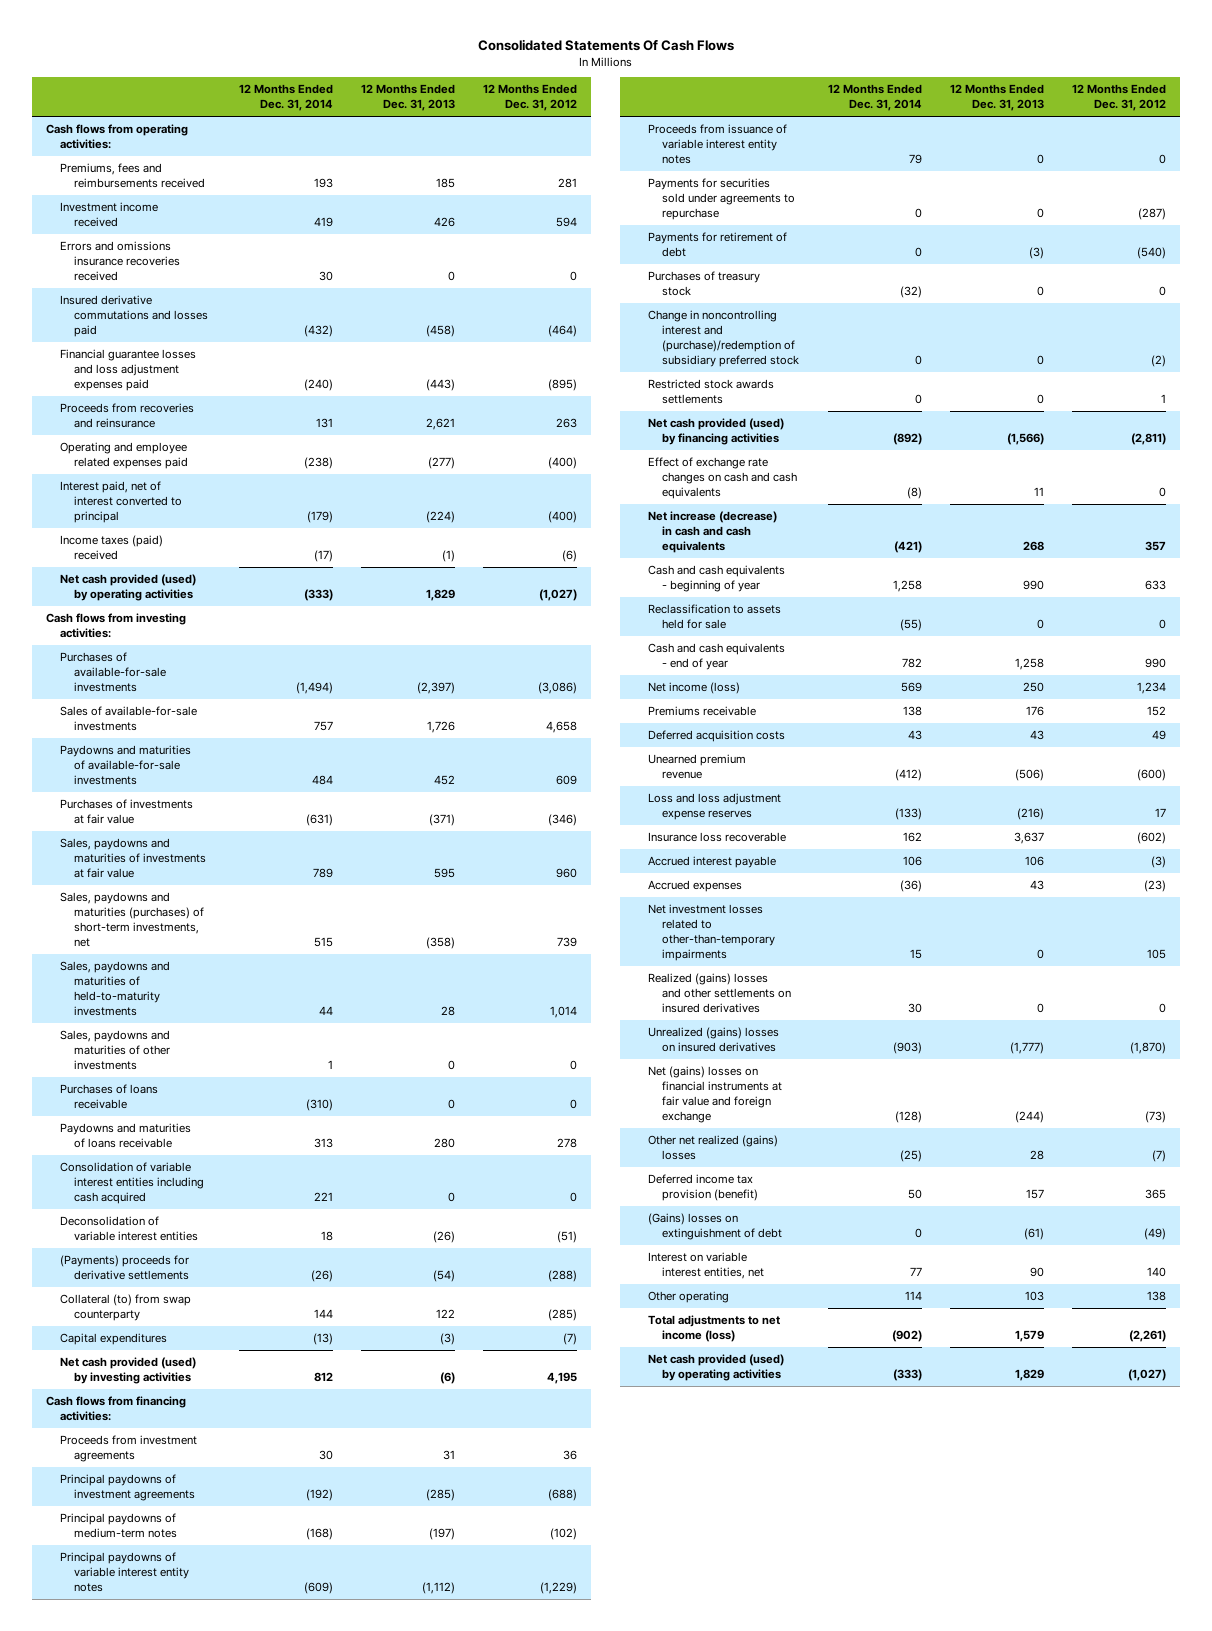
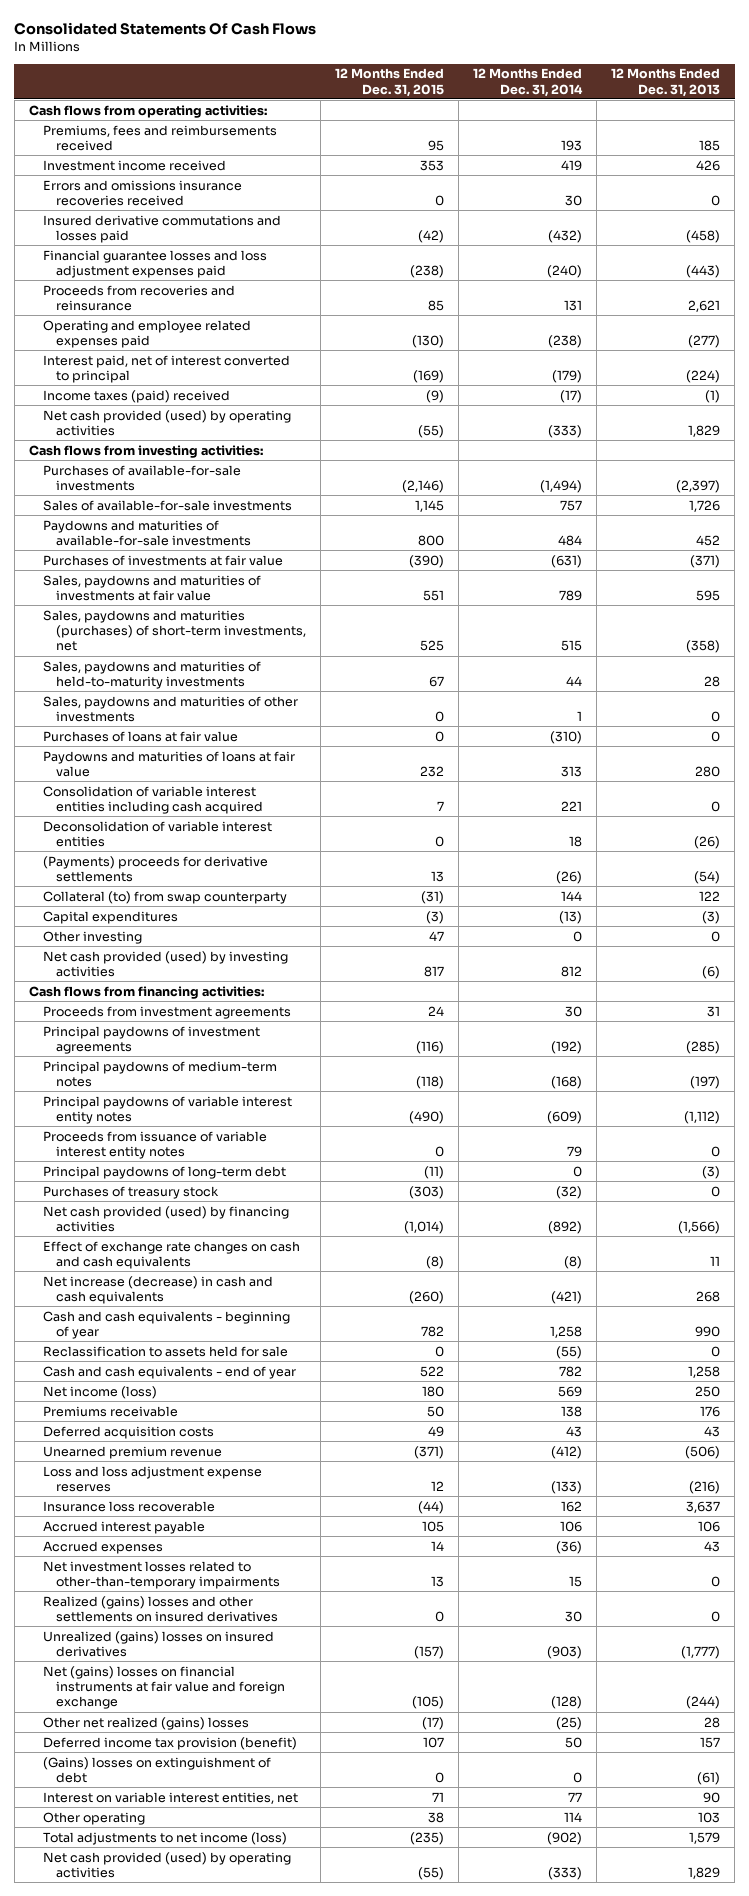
[483,84,578,112] 12 Months Ended Dec. 31, 2012 -> none
none -> [335,68,445,97] 12 Months Ended Dec. 31, 2015
[59,1084,158,1110] Purchases of loans receivable -> [42,730,238,742] Purchases of loans at fair value
[59,1123,191,1149] Paydowns and maturities of loans receivable -> [42,750,295,777] Paydowns and maturities of loans at fair value
none -> [42,930,142,944] Other investing
[648,178,796,221] Payments for securities sold under agreements to repurchase -> none
[648,232,788,258] Payments for retirement of debt -> [42,1165,286,1179] Principal paydowns of long-term debt
[648,310,800,368] Change in noncontrolling interest and (purchase)/redemption of subsidiary preferred stock -> none
[648,379,775,405] Restricted stock awards settlements -> none

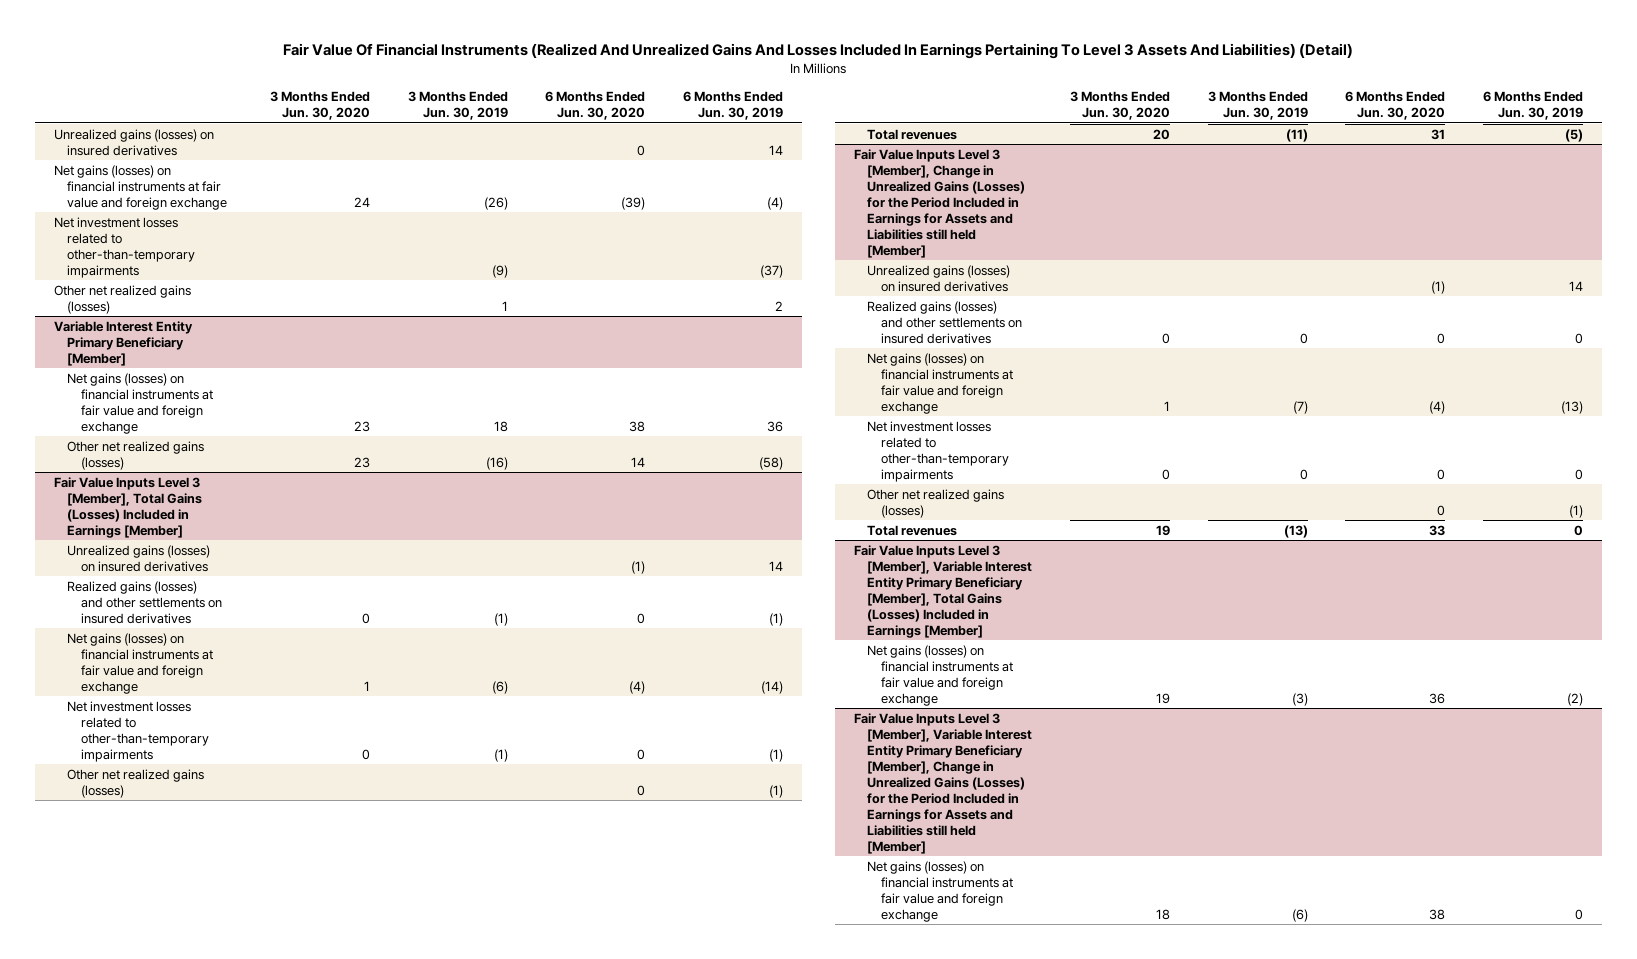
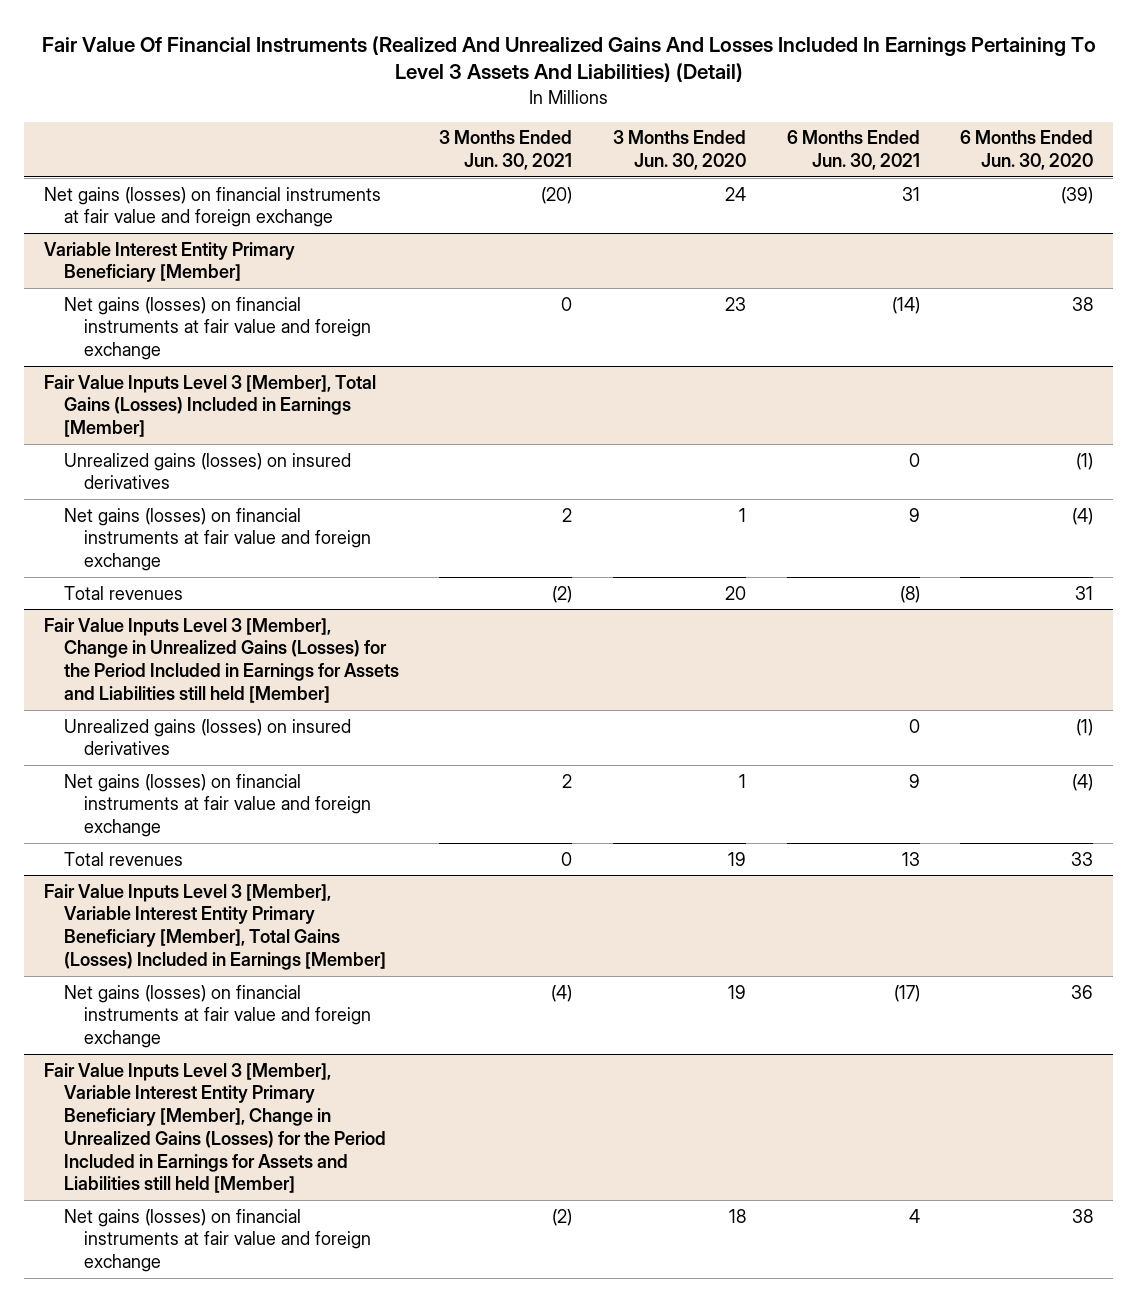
[407,91,508,121] 3 Months Ended Jun. 30, 2019 -> none
[683,91,784,121] 6 Months Ended Jun. 30, 2019 -> none
none -> [439,130,573,171] 3 Months Ended Jun. 30, 2021
none -> [786,130,920,171] 6 Months Ended Jun. 30, 2021
[53,128,214,156] Unrealized gains (losses) on insured derivatives -> none
[53,216,196,278] Net investment losses related to other-than-temporary impairments -> none
[53,284,191,314] Other net realized gains (losses) -> none
[67,440,205,470] Other net realized gains (losses) -> none
[67,580,223,624] Realized gains (losses) and other settlements on insured derivatives -> none
[67,700,210,762] Net investment losses related to other-than-temporary impairments -> none
[67,768,205,798] Other net realized gains (losses) -> none
[867,300,1022,344] Realized gains (losses) and other settlements on insured derivatives -> none
[867,420,1009,482] Net investment losses related to other-than-temporary impairments -> none
[867,488,1005,518] Other net realized gains (losses) -> none

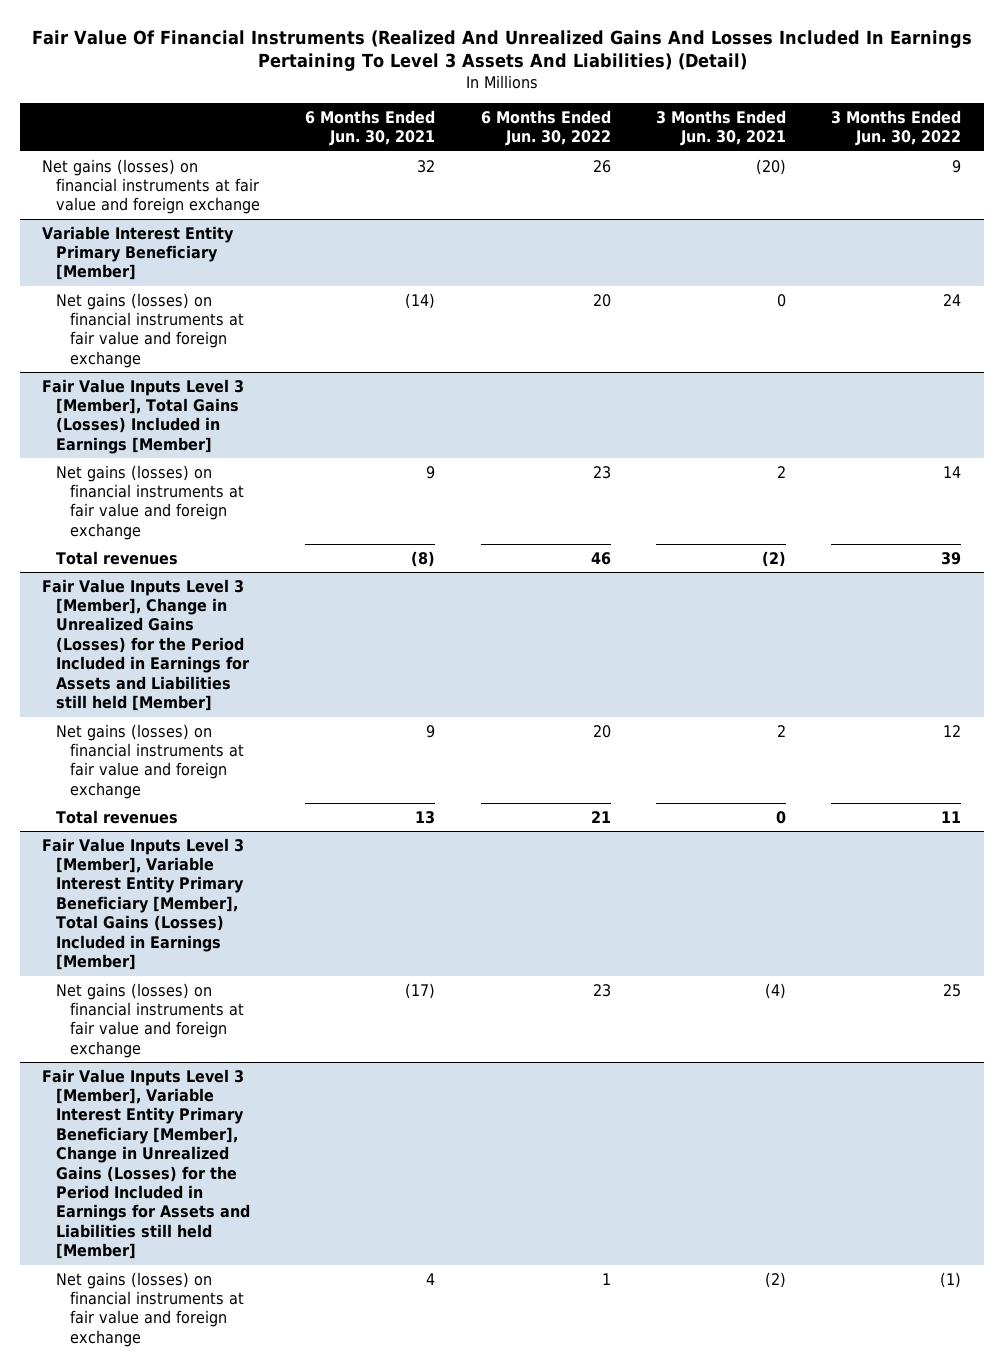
[612,130,746,171] 3 Months Ended Jun. 30, 2020 -> none
[960,130,1094,171] 6 Months Ended Jun. 30, 2020 -> none
none -> [480,109,611,147] 6 Months Ended Jun. 30, 2022
none -> [830,109,961,147] 3 Months Ended Jun. 30, 2022
[901,186,920,201] 31 -> [417,159,436,173] 32
[63,452,351,490] Unrealized gains (losses) on insured derivatives -> none
[63,718,351,756] Unrealized gains (losses) on insured derivatives -> none

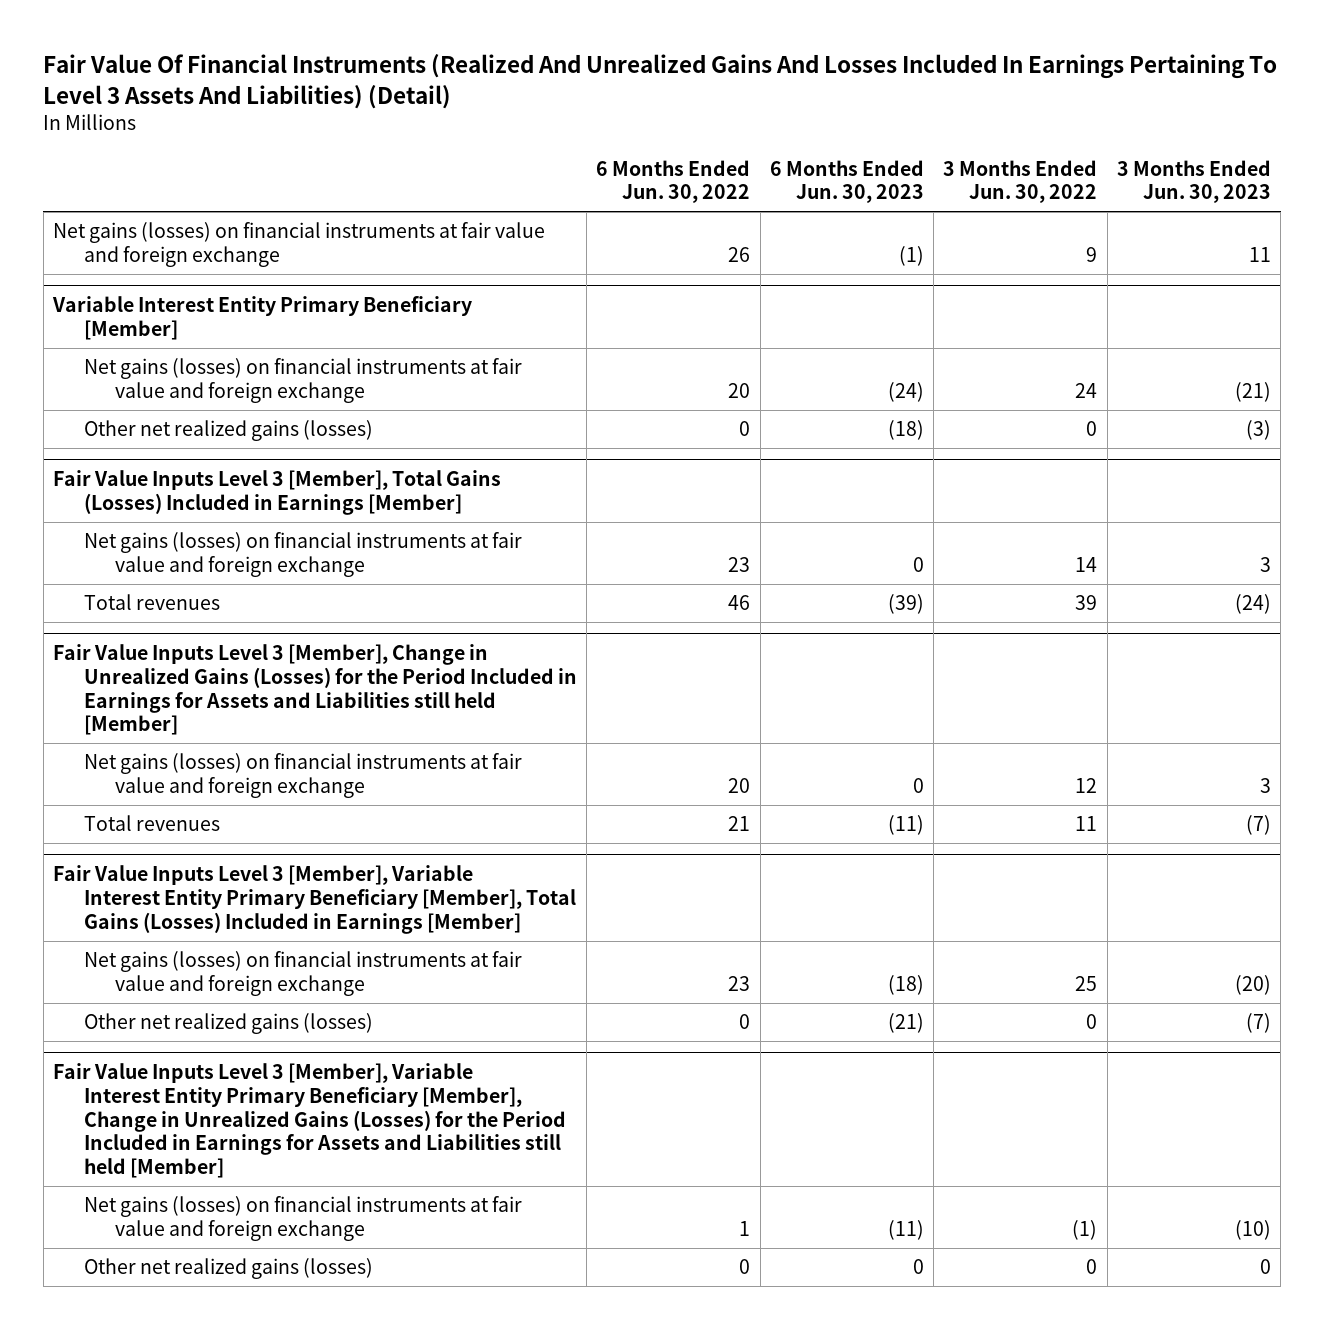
[305,109,436,147] 6 Months Ended Jun. 30, 2021 -> none
[655,109,786,147] 3 Months Ended Jun. 30, 2021 -> none
none -> [769,159,924,204] 6 Months Ended Jun. 30, 2023
none -> [1116,159,1271,204] 3 Months Ended Jun. 30, 2023
none -> [83,420,373,442] Other net realized gains (losses)
none -> [83,1013,373,1035] Other net realized gains (losses)
none -> [83,1258,373,1280] Other net realized gains (losses)

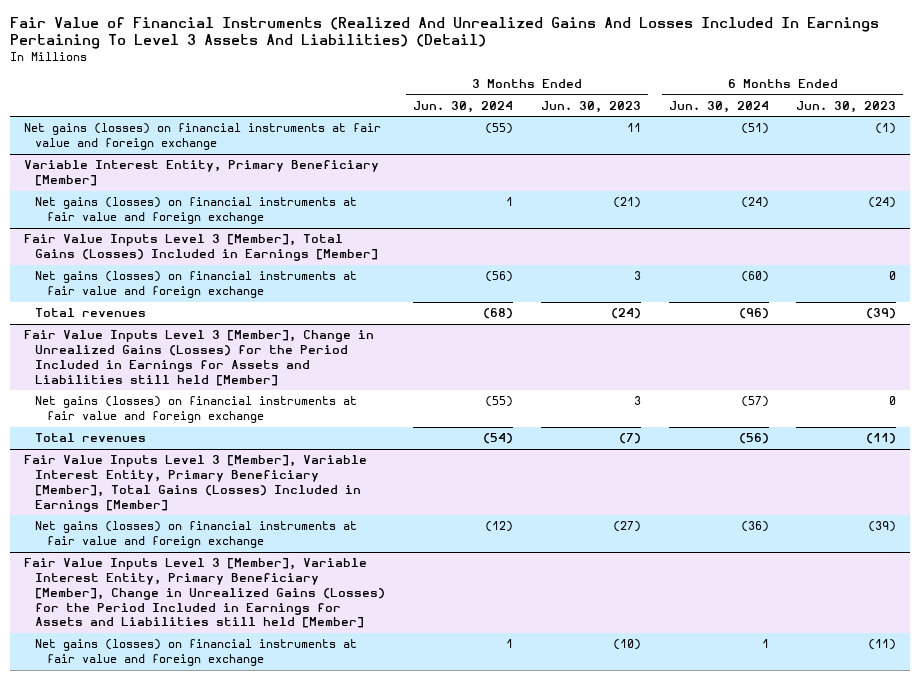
[43,54,1278,109] Fair Value Of Financial Instruments (Realized And Unrealized Gains And Losses Included In Earnings Pertaining To Level 3 Assets And Liabilities) (Detail) -> [9,16,879,50] Fair Value of Financial Instruments (Realized And Unrealized Gains And Losses Included In Earnings Pertaining To Level 3 Assets And Liabilities) (Detail)
[596,159,751,204] 6 Months Ended Jun. 30, 2022 -> none
[943,159,1098,204] 3 Months Ended Jun. 30, 2022 -> none
none -> [413,100,514,113] Jun. 30, 2024
none -> [668,100,769,113] Jun. 30, 2024
[51,296,472,340] Variable Interest Entity Primary Beneficiary [Member] -> [23,160,379,187] Variable Interest Entity, Primary Beneficiary [Member]
[83,420,373,442] Other net realized gains (losses) -> none
[83,1013,373,1035] Other net realized gains (losses) -> none
[52,865,576,934] Fair Value Inputs Level 3 [Member], Variable Interest Entity Primary Beneficiary [Member], Total Gains (Losses) Included in Earnings [Member] -> [23,455,367,512] Fair Value Inputs Level 3 [Member], Variable Interest Entity, Primary Beneficiary [Member], Total Gains (Losses) Included in Earnings [Member]
[887,974,924,995] (18) -> [868,521,897,533] (39)
[1234,974,1271,995] (20) -> [612,521,641,533] (27)
[52,1063,566,1179] Fair Value Inputs Level 3 [Member], Variable Interest Entity Primary Beneficiary [Member], Change in Unrealized Gains (Losses) for the Period Included in Earnings for Assets and Liabilities still held [Member] -> [23,558,386,629] Fair Value Inputs Level 3 [Member], Variable Interest Entity, Primary Beneficiary [Member], Change in Unrealized Gains (Losses) for the Period Included in Earnings for Assets and Liabilities still held [Member]
[83,1258,373,1280] Other net realized gains (losses) -> none

